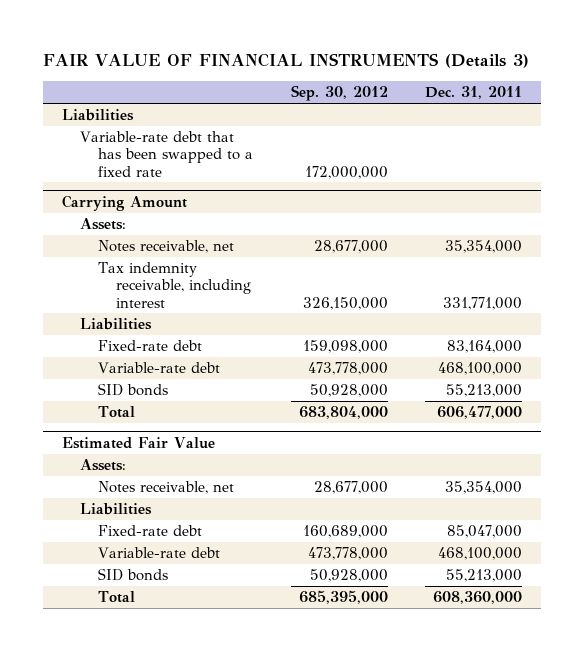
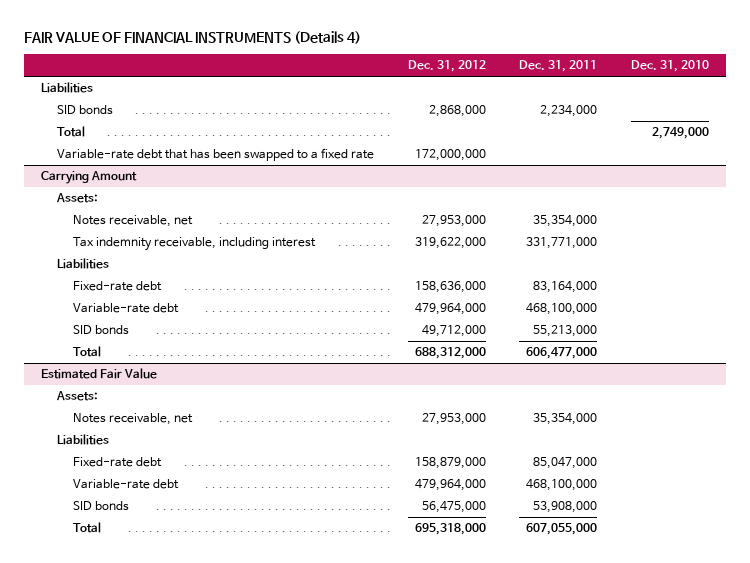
[43,53,530,69] FAIR VALUE OF FINANCIAL INSTRUMENTS (Details 3) -> [23,31,361,45] FAIR VALUE OF FINANCIAL INSTRUMENTS (Details 4)
[290,85,388,102] Sep. 30, 2012 -> none
none -> [407,60,486,73] Dec. 31, 2012
none -> [631,60,710,73] Dec. 31, 2010
none -> [57,105,114,116] SID bonds
none -> [57,126,86,138] Total
[446,569,523,583] 55,213,000 -> [533,501,598,514] 53,908,000
[433,591,523,605] 608,360,000 -> [526,523,598,536] 607,055,000

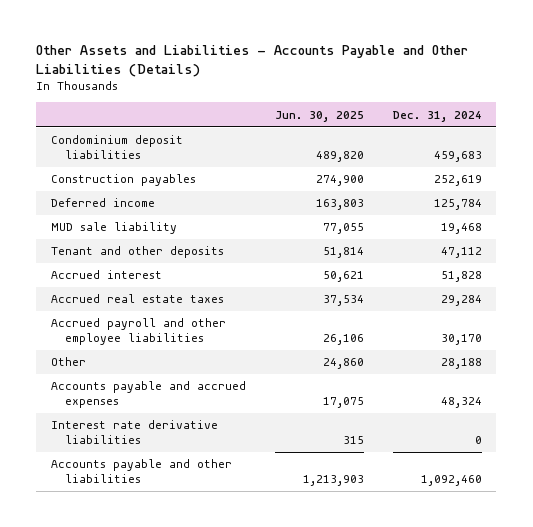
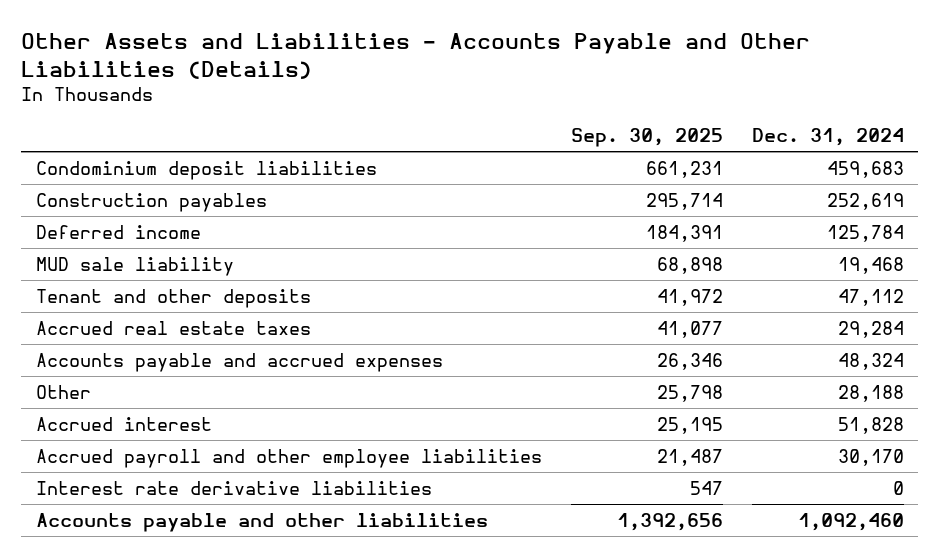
[274,110,364,122] Jun. 30, 2025 -> none
none -> [570,127,723,147] Sep. 30, 2025
[50,357,86,367] Other -> [35,385,91,400] Other
[50,270,162,280] Accrued interest -> [35,417,212,432] Accrued interest
[50,318,226,346] Accrued payroll and other employee liabilities -> [35,449,542,469] Accrued payroll and other employee liabilities

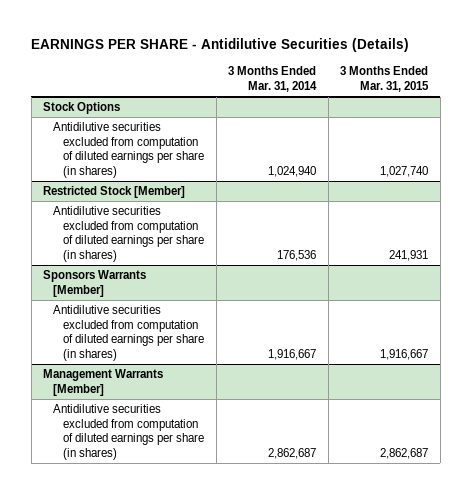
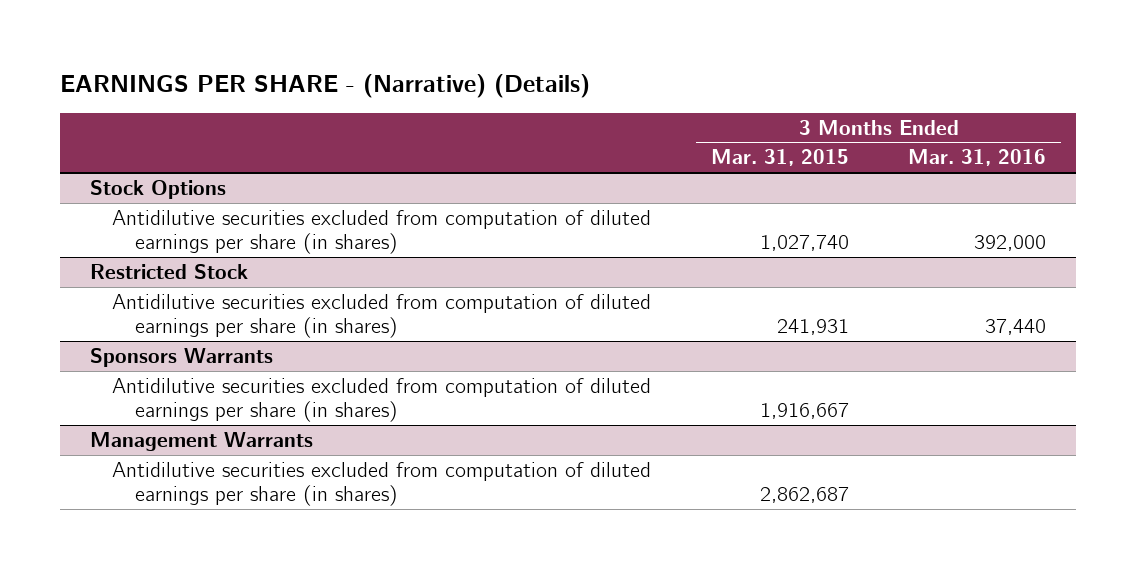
[31,38,410,53] EARNINGS PER SHARE - Antidilutive Securities (Details) -> [60,74,591,99] EARNINGS PER SHARE - (Narrative) (Details)
[228,66,318,92] 3 Months Ended Mar. 31, 2014 -> none
none -> [908,149,1047,167] Mar. 31, 2016
[43,186,186,199] Restricted Stock [Member] -> [90,263,249,279] Restricted Stock
[43,270,147,297] Sponsors Warrants [Member] -> [90,347,274,367] Sponsors Warrants
[43,369,164,396] Management Warrants [Member] -> [90,431,314,451] Management Warrants

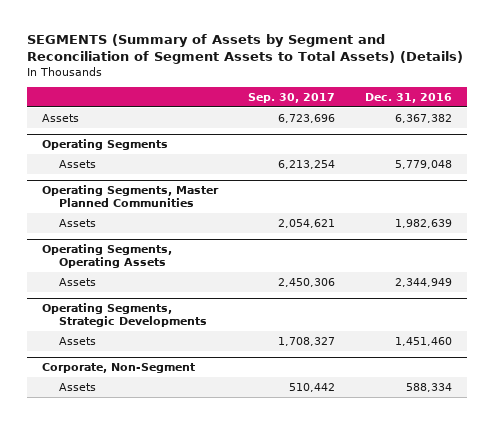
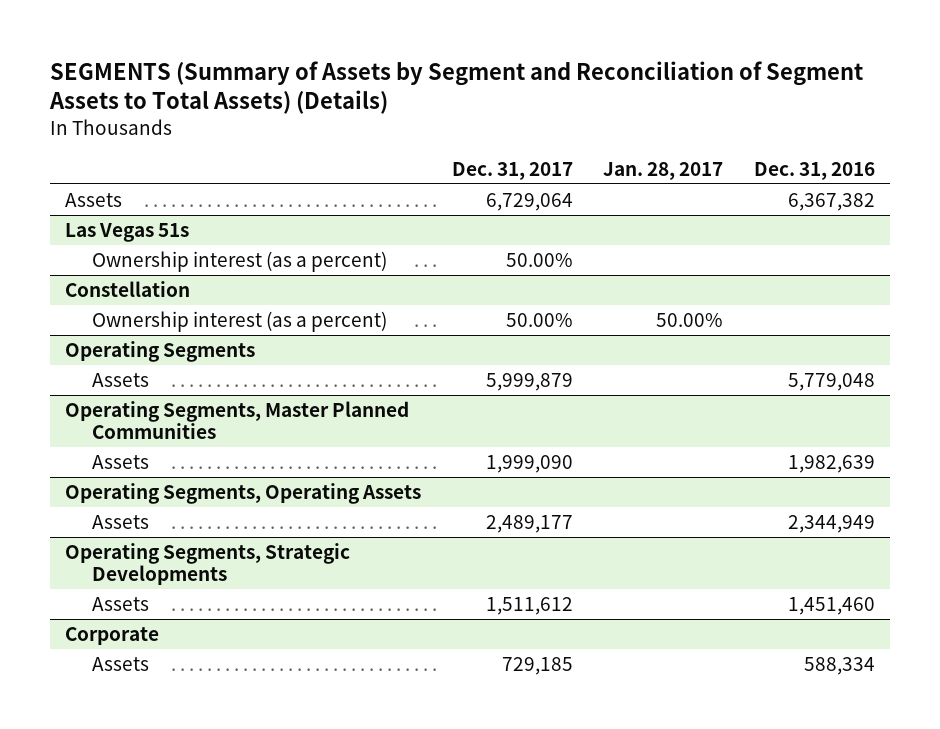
[248,92,336,103] Sep. 30, 2017 -> none
none -> [451,161,573,180] Dec. 31, 2017
none -> [603,161,724,180] Jan. 28, 2017
none -> [65,222,190,242] Las Vegas 51s
none -> [91,250,387,272] Ownership interest (as a percent)
none -> [65,280,191,297] Constellation
none -> [91,310,387,332] Ownership interest (as a percent)
[42,363,196,374] Corporate, Non-Segment -> [65,626,160,645] Corporate

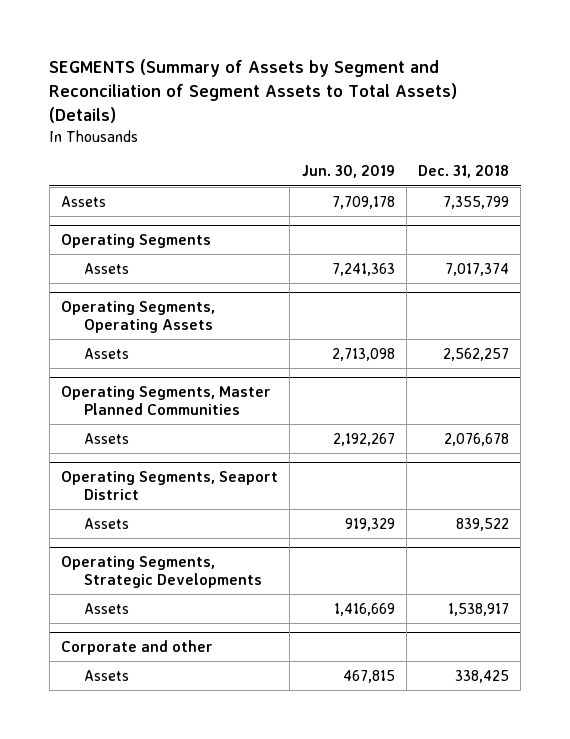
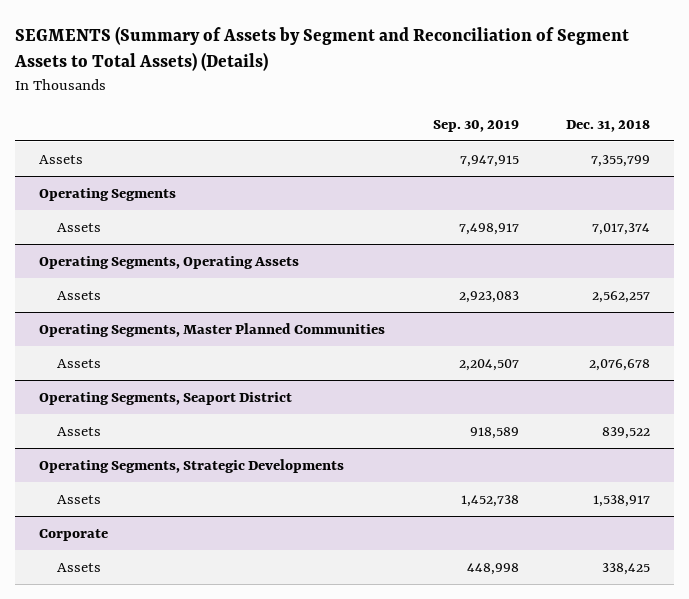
[301,165,395,179] Jun. 30, 2019 -> none
none -> [432,119,519,132] Sep. 30, 2019
[61,639,214,655] Corporate and other -> [39,528,109,541] Corporate

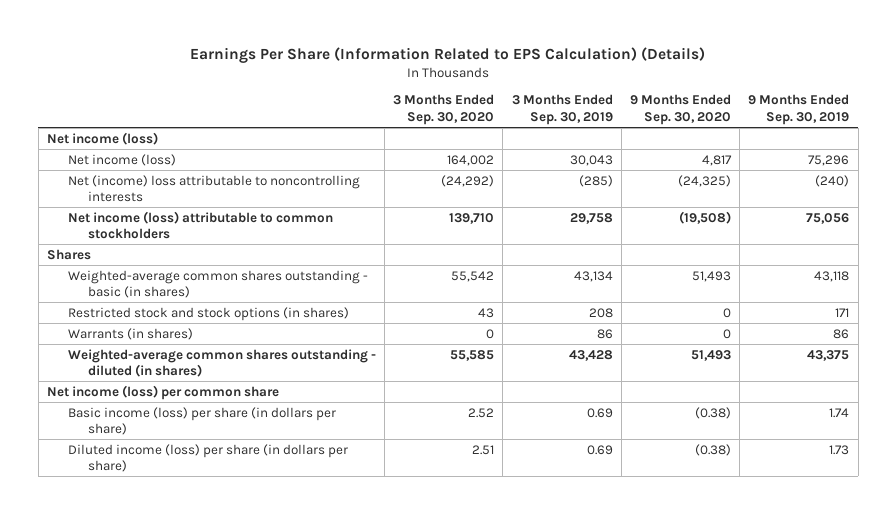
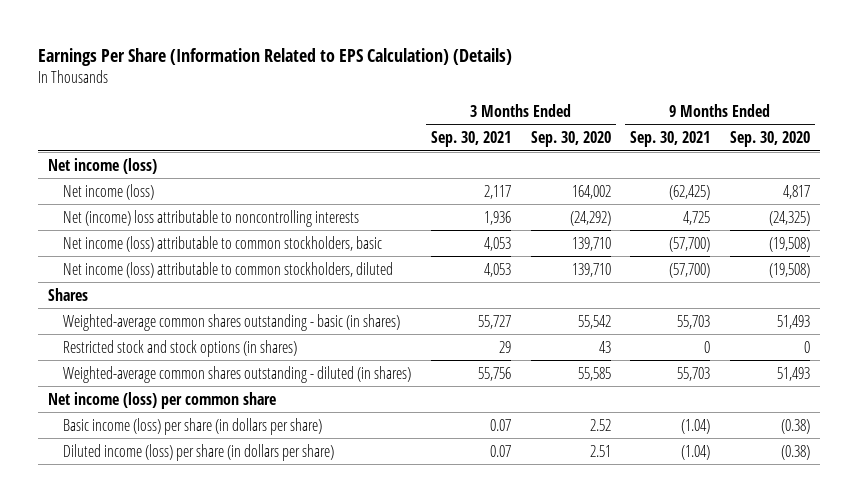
[511,94,613,126] 3 Months Ended Sep. 30, 2019 -> none
[748,94,850,126] 9 Months Ended Sep. 30, 2019 -> none
none -> [430,130,511,147] Sep. 30, 2021
none -> [630,130,711,147] Sep. 30, 2021
[67,210,333,240] Net income (loss) attributable to common stockholders -> [62,235,382,252] Net income (loss) attributable to common stockholders, basic
none -> [62,261,393,278] Net income (loss) attributable to common stockholders, diluted
[67,327,193,340] Warrants (in shares) -> none

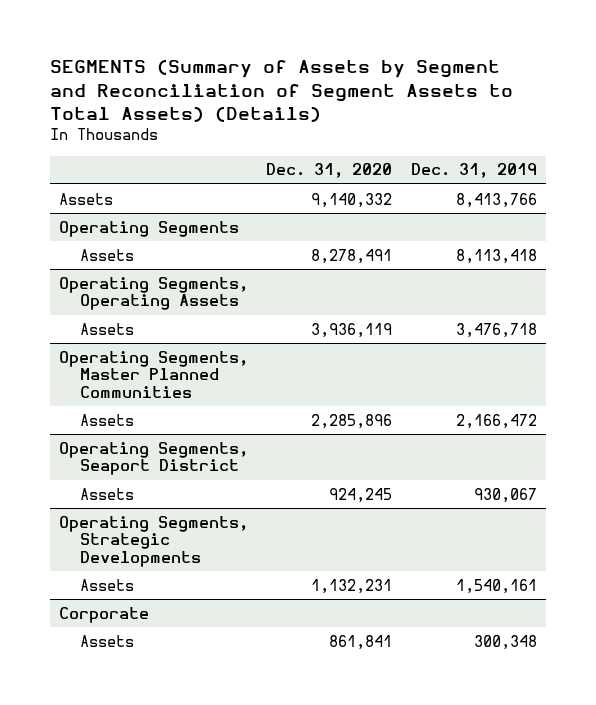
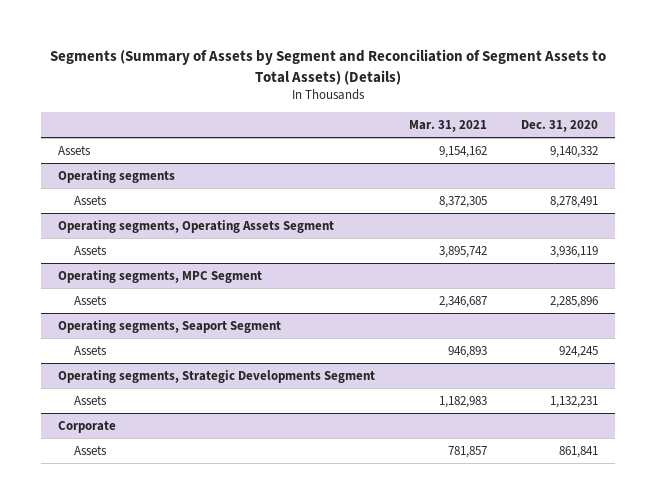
[49,59,513,123] SEGMENTS (Summary of Assets by Segment and Reconciliation of Segment Assets to Total Assets) (Details) -> [49,49,606,85] Segments (Summary of Assets by Segment and Reconciliation of Segment Assets to Total Assets) (Details)
[410,163,537,179] Dec. 31, 2019 -> none
none -> [408,120,487,133] Mar. 31, 2021
[59,220,240,237] Operating Segments -> [57,169,175,183] Operating segments
[59,276,249,311] Operating Segments, Operating Assets -> [57,219,334,233] Operating segments, Operating Assets Segment
[59,350,249,399] Operating Segments, Master Planned Communities -> none
none -> [57,269,262,283] Operating segments, MPC Segment
[59,441,249,476] Operating Segments, Seaport District -> [57,319,281,333] Operating segments, Seaport Segment
[59,515,249,568] Operating Segments, Strategic Developments -> [57,369,375,383] Operating segments, Strategic Developments Segment

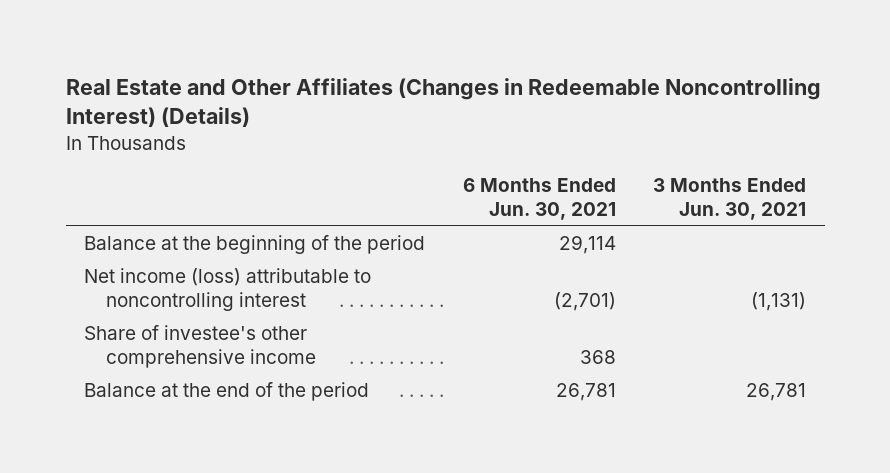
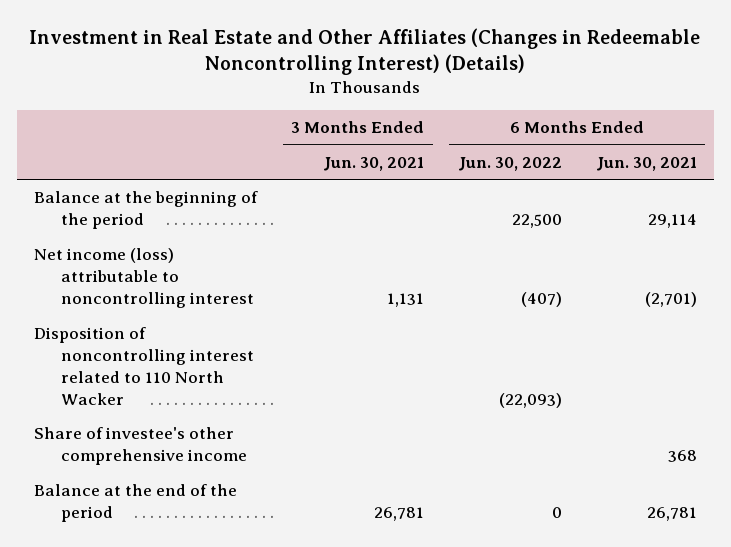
[65,78,821,128] Real Estate and Other Affiliates (Changes in Redeemable Noncontrolling Interest) (Details) -> [29,27,701,75] Investment in Real Estate and Other Affiliates (Changes in Redeemable Noncontrolling Interest) (Details)
none -> [457,156,562,171] Jun. 30, 2022
[750,292,806,312] (1,131) -> [387,292,425,307] 1,131
none -> [34,327,255,405] Disposition of noncontrolling interest related to 110 North Wacker

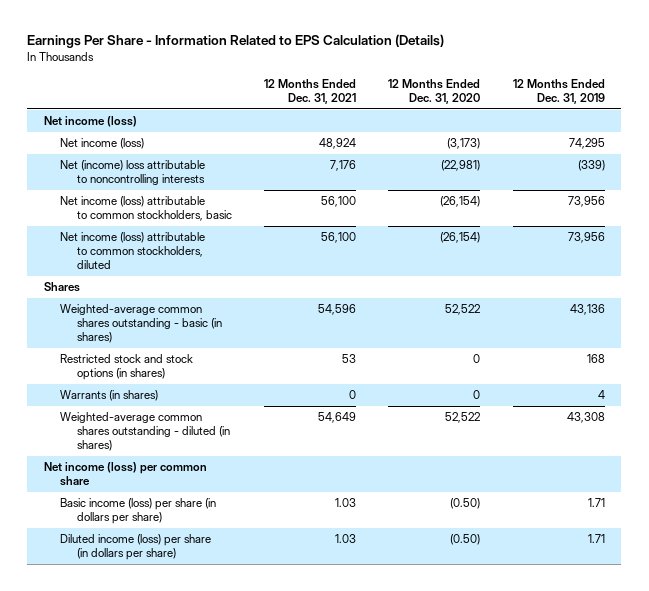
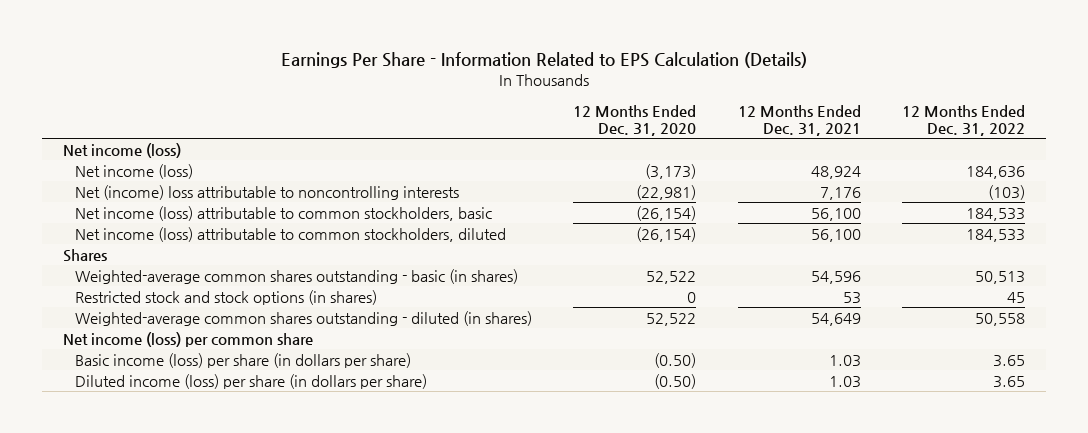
[512,79,605,105] 12 Months Ended Dec. 31, 2019 -> none
none -> [901,104,1025,136] 12 Months Ended Dec. 31, 2022
[60,390,159,402] Warrants (in shares) -> none

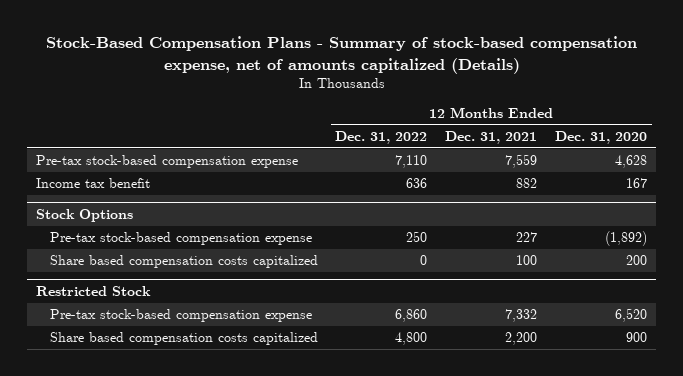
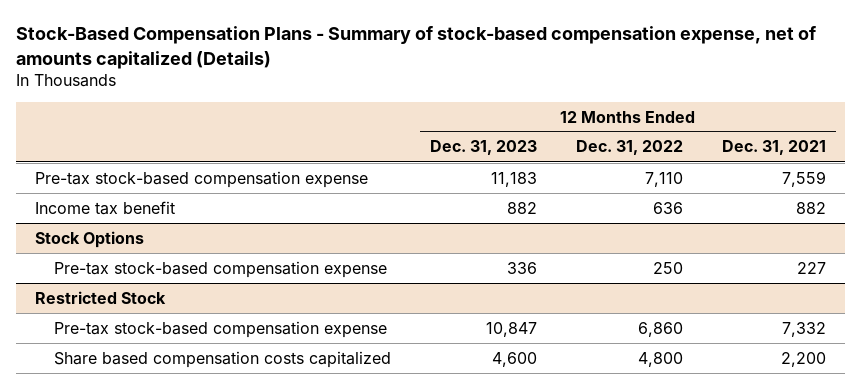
[555,130,648,144] Dec. 31, 2020 -> none
none -> [429,140,537,156] Dec. 31, 2023
[49,255,318,269] Share based compensation costs capitalized -> none

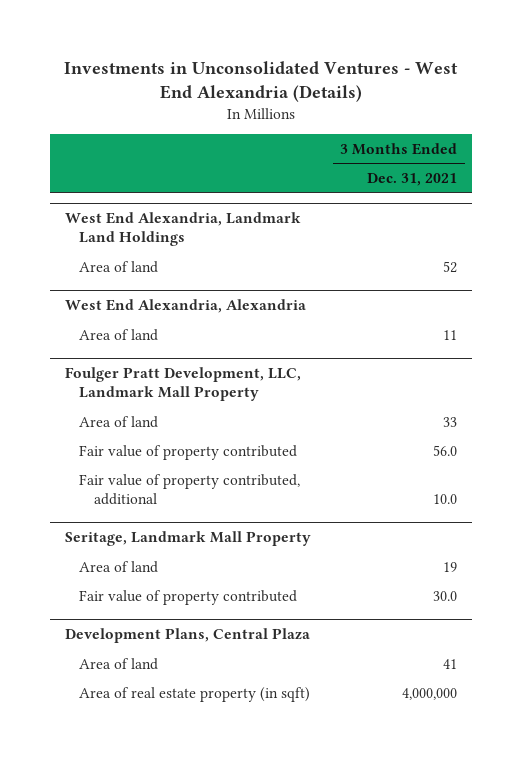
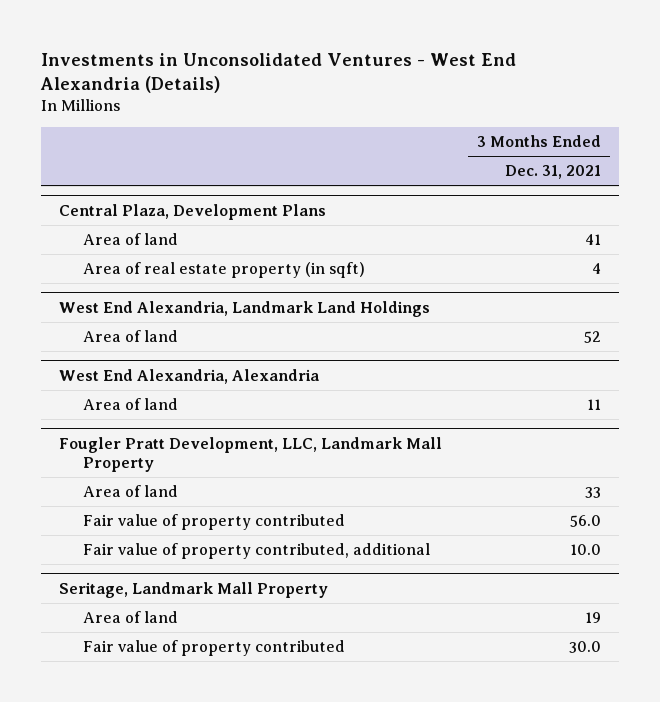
none -> [58,203,326,220] Central Plaza, Development Plans
none -> [82,232,178,245] Area of land
none -> [82,261,365,278] Area of real estate property (in sqft)
[64,367,301,402] Foulger Pratt Development, LLC, Landmark Mall Property -> [58,436,442,473] Fougler Pratt Development, LLC, Landmark Mall Property
[64,628,310,644] Development Plans, Central Plaza -> none
[79,657,159,670] Area of land -> none
[79,686,311,702] Area of real estate property (in sqft) -> none

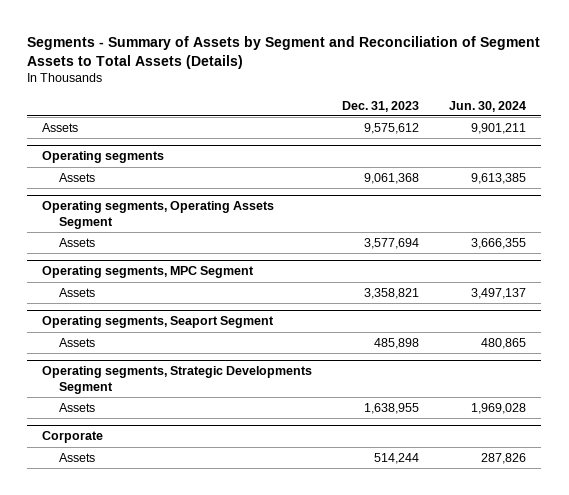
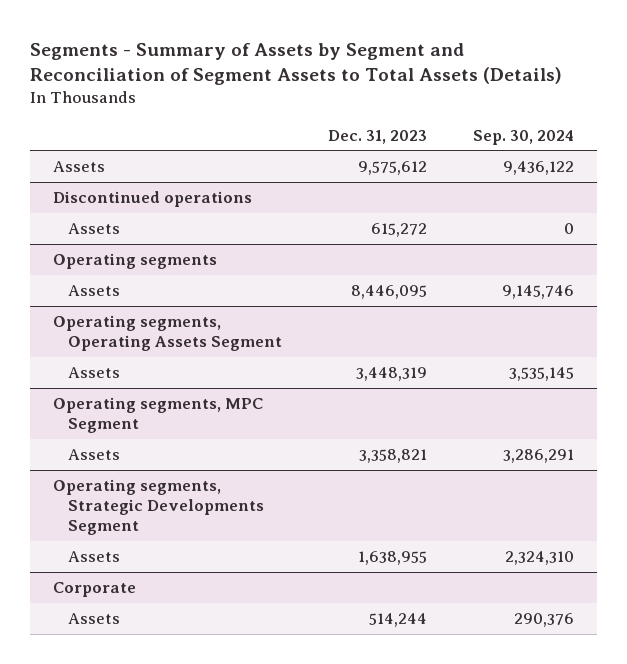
[449,100,527,112] Jun. 30, 2024 -> none
none -> [473,129,575,145] Sep. 30, 2024
none -> [53,190,253,207] Discontinued operations
none -> [67,222,120,234] Assets
[364,172,420,184] 9,061,368 -> [351,284,428,299] 8,446,095
[364,237,420,249] 3,577,694 -> [356,366,428,381] 3,448,319
[42,316,275,329] Operating segments, Seaport Segment -> none
[59,337,96,347] Assets -> none

